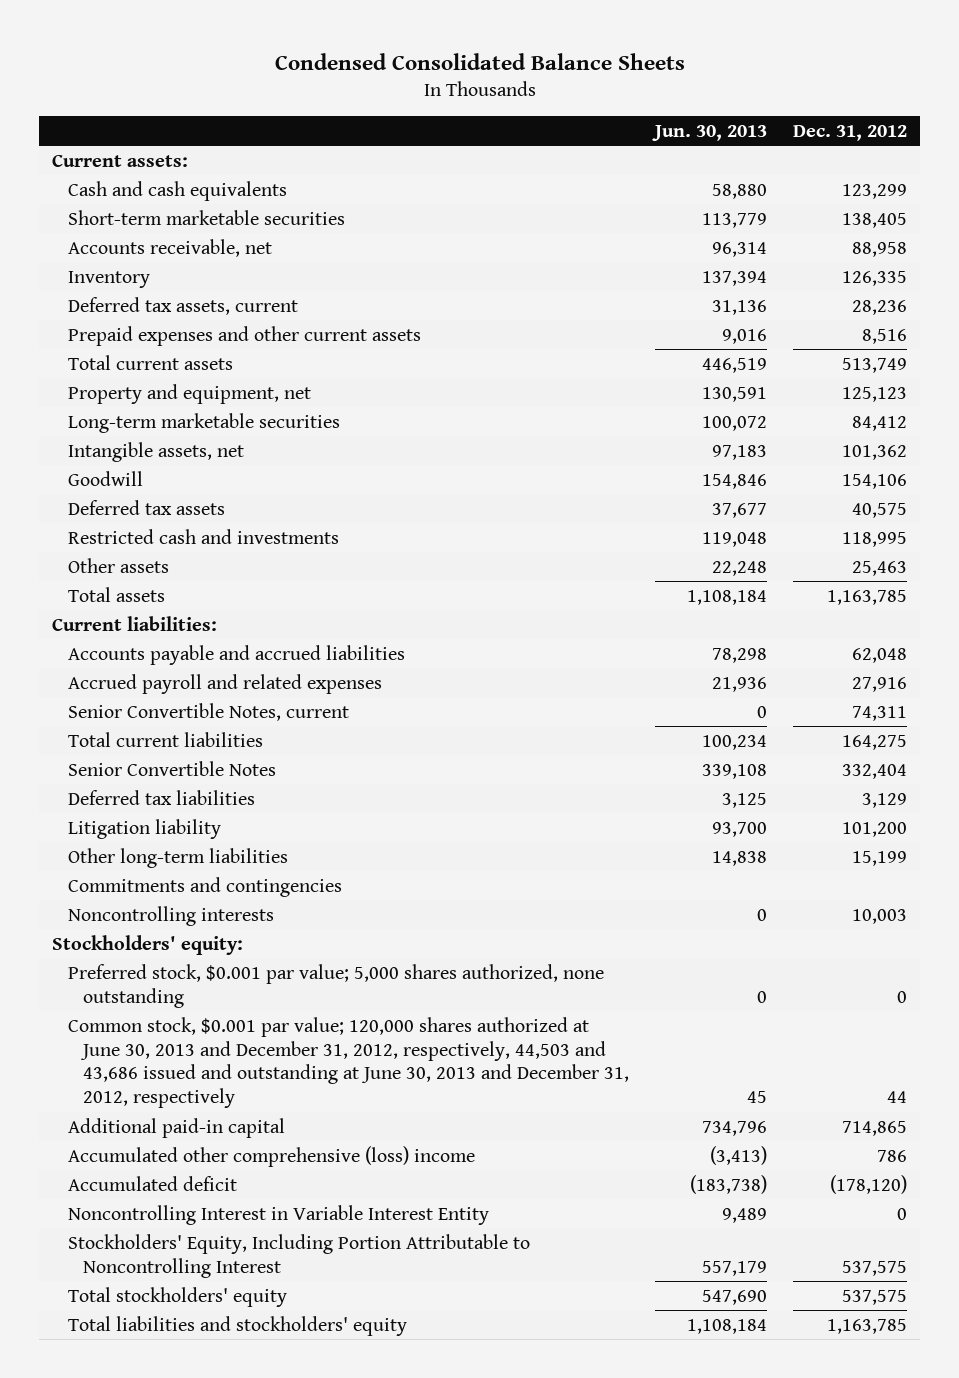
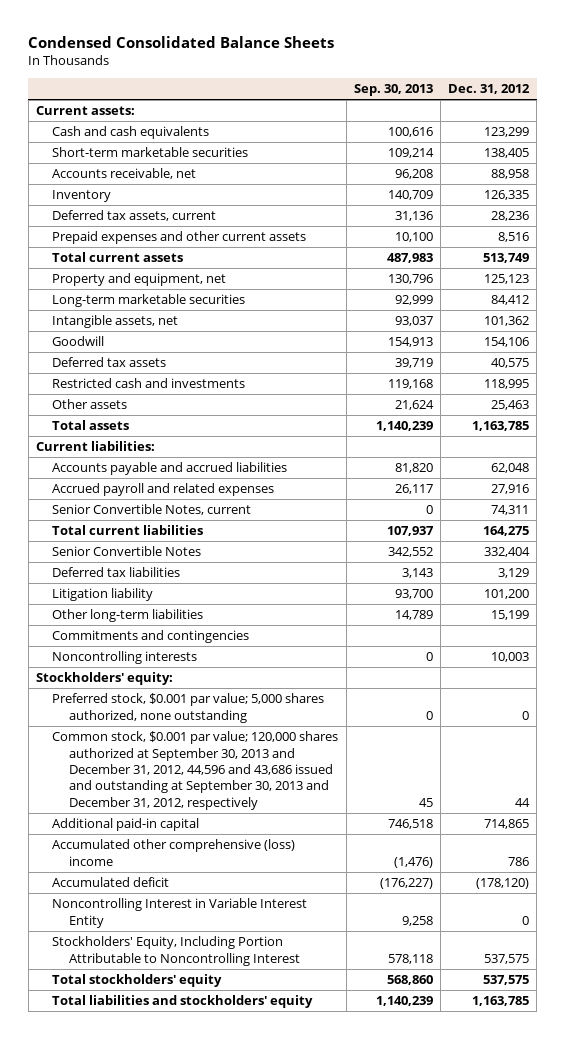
[652,124,768,141] Jun. 30, 2013 -> none
none -> [353,84,433,97] Sep. 30, 2013
[67,1016,630,1109] Common stock, $0.001 par value; 120,000 shares authorized at June 30, 2013 and December 31, 2012, respectively, 44,503 and 43,686 issued and outstanding at June 30, 2013 and December 31, 2012, respectively -> [52,731,339,810] Common stock, $0.001 par value; 120,000 shares authorized at September 30, 2013 and December 31, 2012, 44,596 and 43,686 issued and outstanding at September 30, 2013 and December 31, 2012, respectively

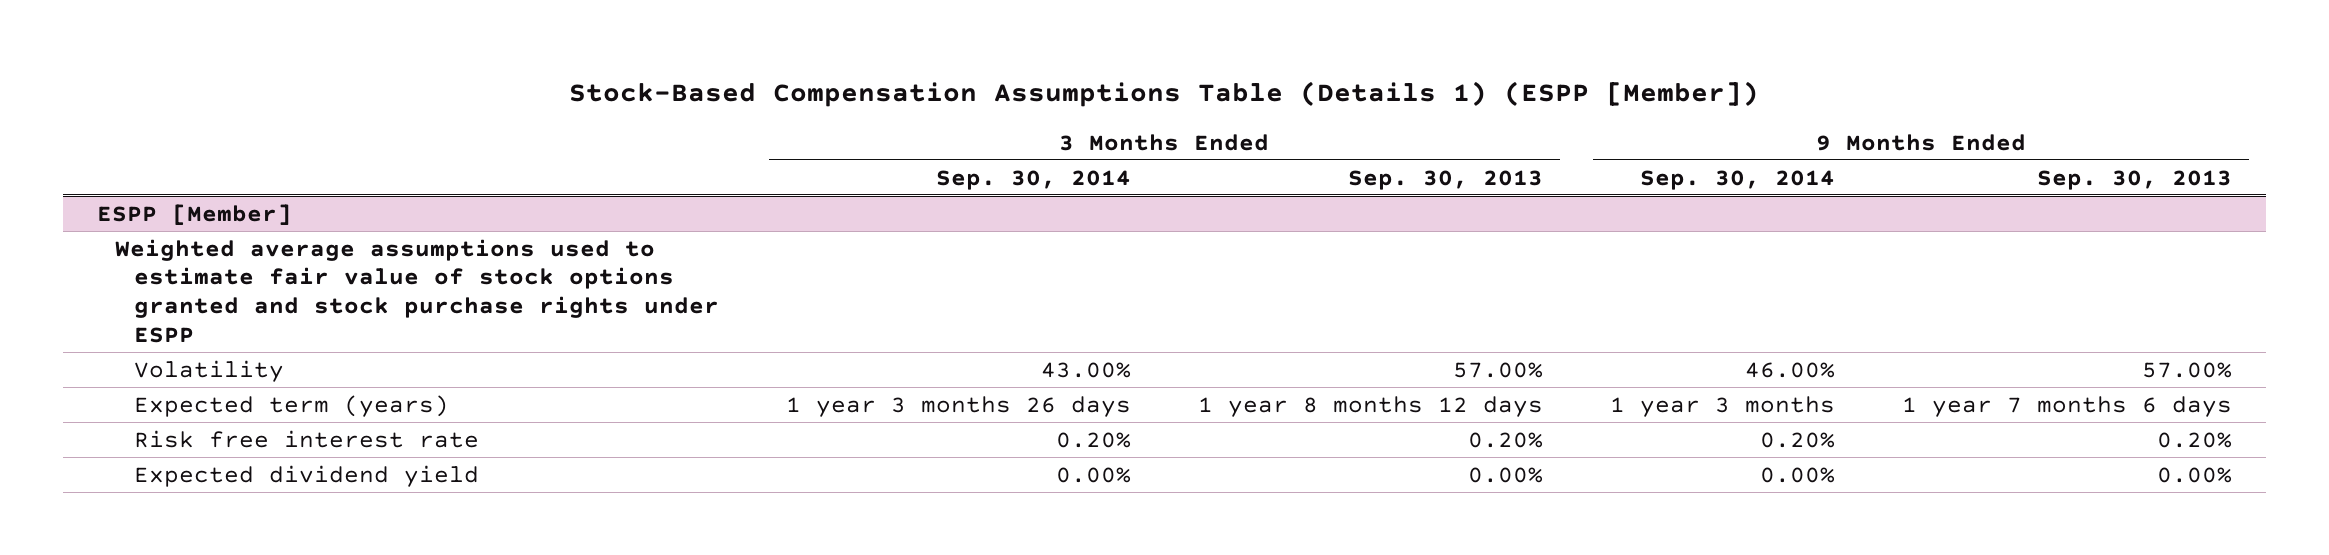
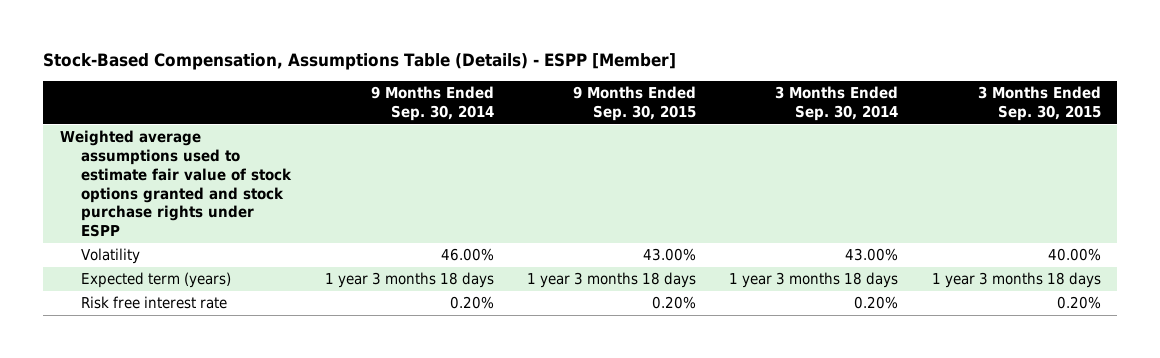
[569,80,1760,107] Stock-Based Compensation Assumptions Table (Details 1) (ESPP [Member]) -> [42,53,676,71] Stock-Based Compensation, Assumptions Table (Details) - ESPP [Member]
[1347,169,1543,190] Sep. 30, 2013 -> none
[2036,169,2232,190] Sep. 30, 2013 -> none
none -> [572,86,696,122] 9 Months Ended Sep. 30, 2015
none -> [977,86,1101,122] 3 Months Ended Sep. 30, 2015
[96,203,292,225] ESPP [Member] -> none
[785,395,1131,417] 1 year 3 months 26 days -> [729,272,899,289] 1 year 3 months 18 days
[1609,395,1835,417] 1 year 3 months -> [324,272,494,289] 1 year 3 months 18 days
[133,464,479,487] Expected dividend yield -> none

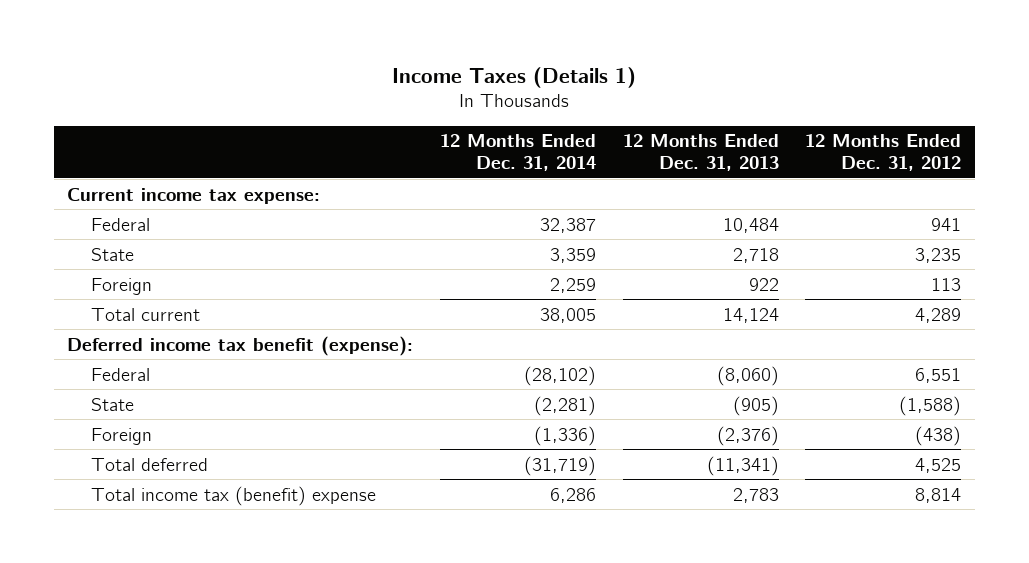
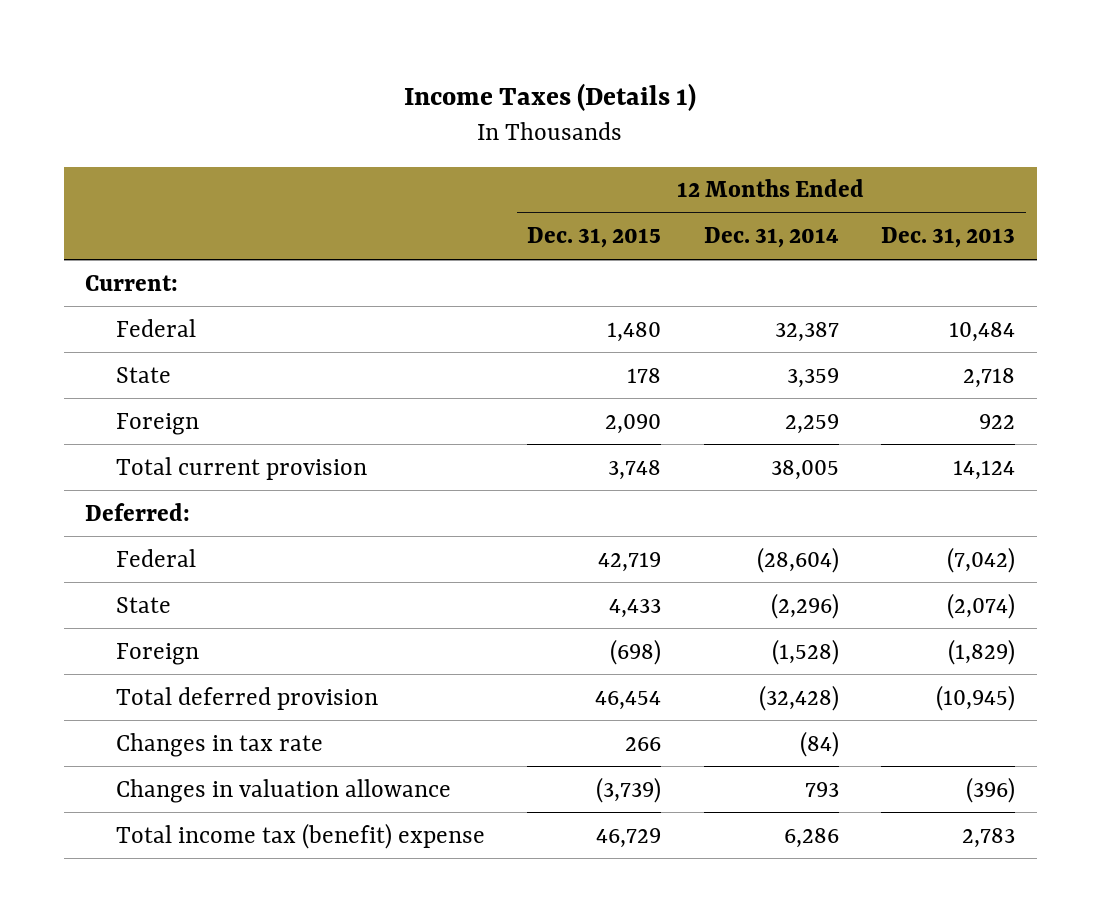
[805,134,962,171] 12 Months Ended Dec. 31, 2012 -> none
none -> [527,227,662,249] Dec. 31, 2015
[67,187,321,204] Current income tax expense: -> [85,274,179,291] Current:
[91,307,201,321] Total current -> [115,456,367,480] Total current provision
[67,335,414,356] Deferred income tax benefit (expense): -> [85,502,191,521] Deferred:
[524,365,597,386] (28,102) -> [756,546,839,573] (28,604)
[716,365,779,386] (8,060) -> [947,546,1016,573] (7,042)
[534,395,597,416] (2,281) -> [770,592,839,619] (2,296)
[732,395,779,416] (905) -> [947,592,1016,619] (2,074)
[534,425,597,446] (1,336) -> [771,638,839,665] (1,528)
[716,425,779,446] (2,376) -> [948,638,1016,665] (1,829)
[91,457,209,471] Total deferred -> [115,686,378,710] Total deferred provision
[524,455,597,476] (31,719) -> [758,684,839,711] (32,428)
[706,455,779,476] (11,341) -> [936,684,1016,711] (10,945)
none -> [115,732,323,757] Changes in tax rate
none -> [115,778,451,803] Changes in valuation allowance

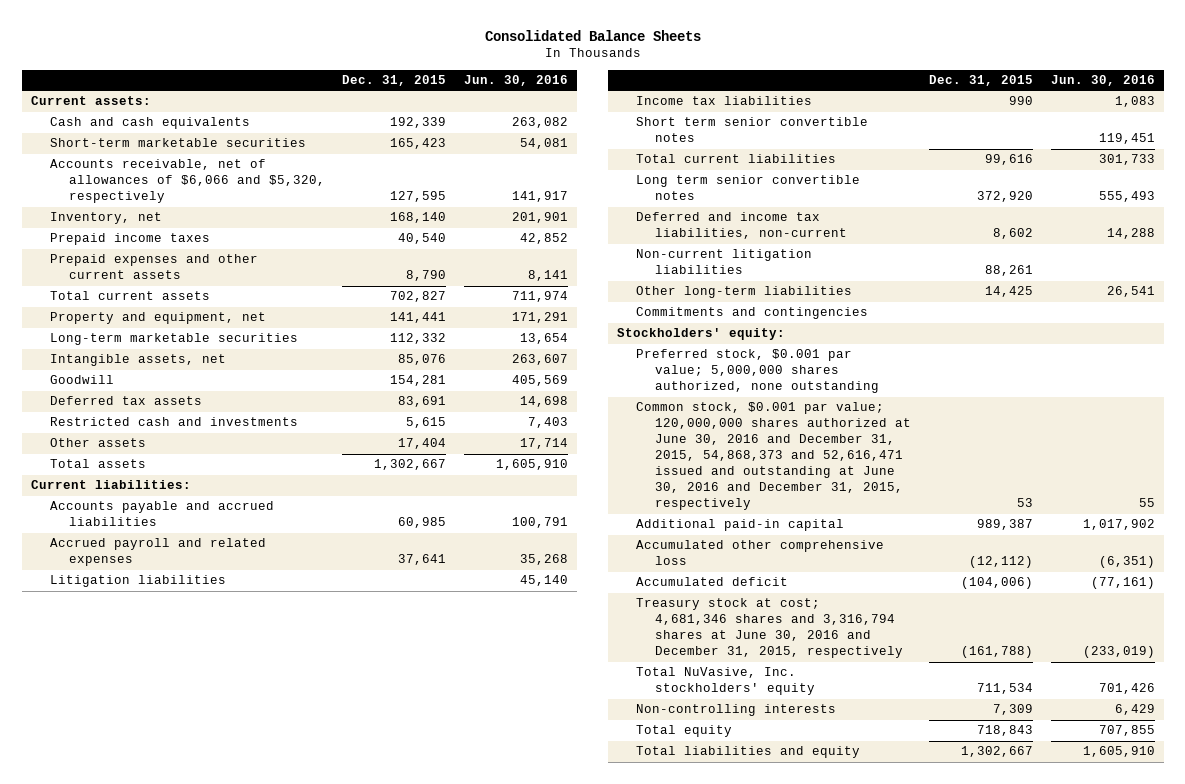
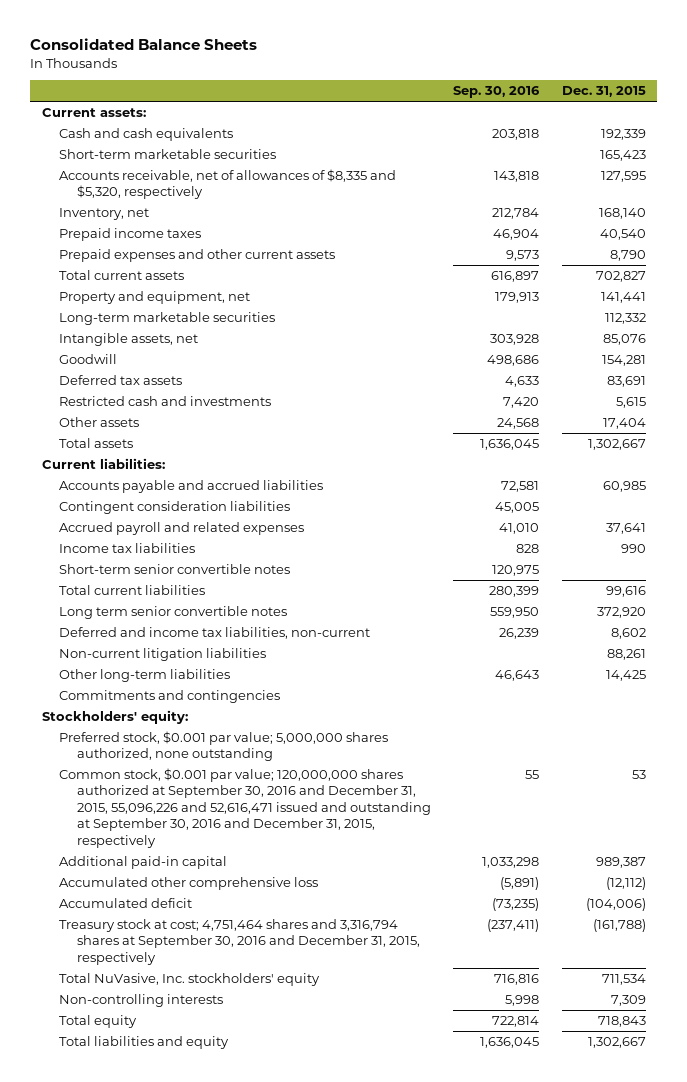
[464,75,569,87] Jun. 30, 2016 -> none
none -> [453,86,541,99] Sep. 30, 2016
[49,159,325,204] Accounts receivable, net of allowances of $6,066 and $5,320, respectively -> [59,169,397,200] Accounts receivable, net of allowances of $8,335 and $5,320, respectively
none -> [59,501,291,515] Contingent consideration liabilities
[49,575,226,588] Litigation liabilities -> none
[636,117,869,143] Short term senior convertible notes -> [59,564,291,575] Short-term senior convertible notes
[636,402,912,511] Common stock, $0.001 par value; 120,000,000 shares authorized at June 30, 2016 and December 31, 2015, 54,868,373 and 52,616,471 issued and outstanding at June 30, 2016 and December 31, 2015, respectively -> [59,768,431,848] Common stock, $0.001 par value; 120,000,000 shares authorized at September 30, 2016 and December 31, 2015, 55,096,226 and 52,616,471 issued and outstanding at September 30, 2016 and December 31, 2015, respectively
[636,598,904,659] Treasury stock at cost; 4,681,346 shares and 3,316,794 shares at June 30, 2016 and December 31, 2015, respectively -> [59,919,420,965] Treasury stock at cost; 4,751,464 shares and 3,316,794 shares at September 30, 2016 and December 31, 2015, respectively

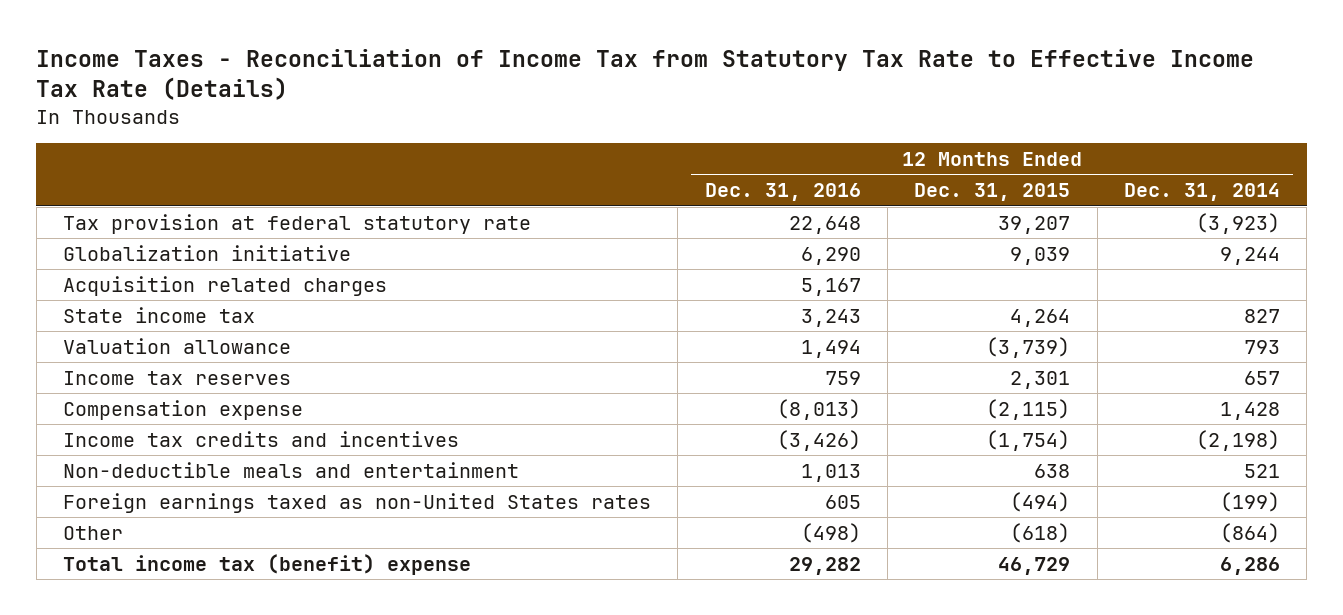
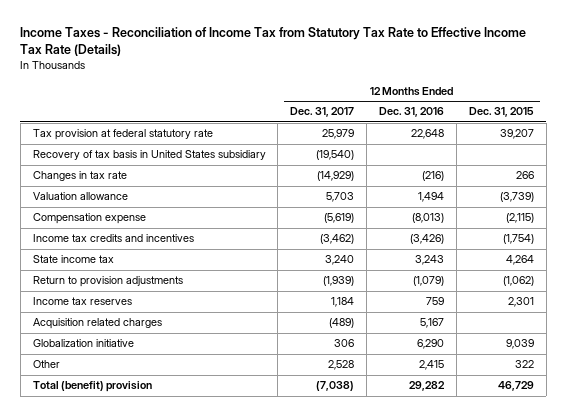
[1123,183,1280,202] Dec. 31, 2014 -> none
none -> [290,107,355,118] Dec. 31, 2017
none -> [32,150,266,161] Recovery of tax basis in United States subsidiary
none -> [32,171,127,182] Changes in tax rate
[62,461,519,478] Non-deductible meals and entertainment -> none
[62,492,651,513] Foreign earnings taxed as non-United States rates -> none
[62,306,255,323] State income tax -> [32,255,114,264] State income tax
none -> [32,276,183,288] Return to provision adjustments
[62,370,291,385] Income tax reserves -> [32,297,132,306] Income tax reserves
[62,275,387,296] Acquisition related charges -> [32,318,162,330] Acquisition related charges
[62,244,351,261] Globalization initiative -> [32,339,134,348] Globalization initiative
[800,522,861,543] (498) -> [419,360,445,371] 2,415
[1010,522,1071,543] (618) -> [514,360,534,369] 322
[62,553,471,575] Total income tax (benefit) expense -> [32,381,152,393] Total (benefit) provision

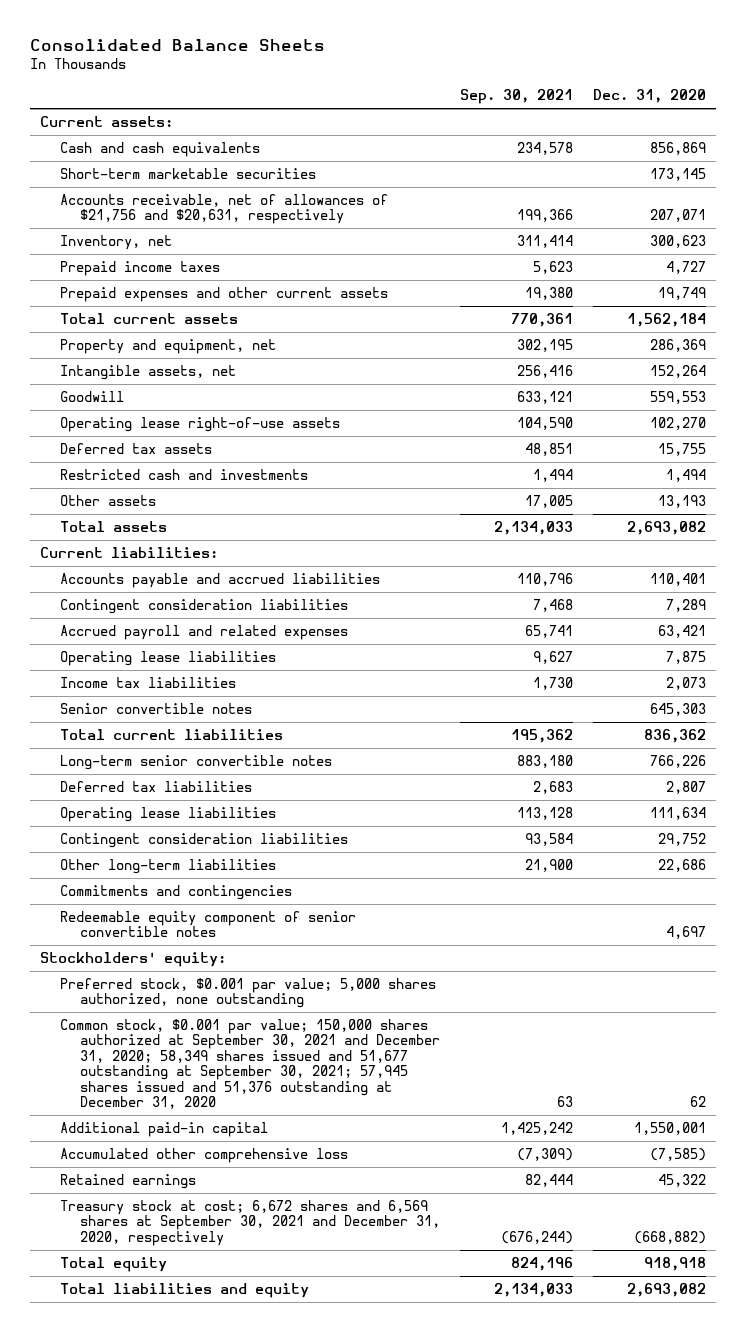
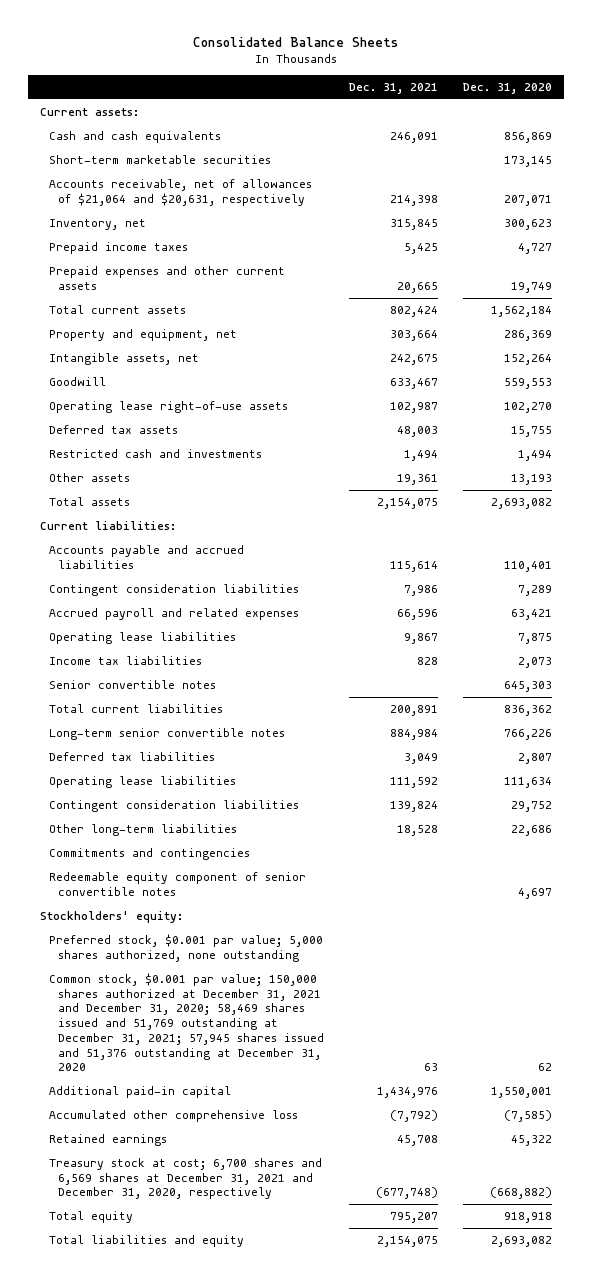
[459,89,573,105] Sep. 30, 2021 -> none
none -> [349,83,439,95] Dec. 31, 2021
[59,193,388,225] Accounts receivable, net of allowances of $21,756 and $20,631, respectively -> [49,179,313,206] Accounts receivable, net of allowances of $21,064 and $20,631, respectively
[59,1018,441,1110] Common stock, $0.001 par value; 150,000 shares authorized at September 30, 2021 and December 31, 2020; 58,349 shares issued and 51,677 outstanding at September 30, 2021; 57,945 shares issued and 51,376 outstanding at December 31, 2020 -> [49,973,325,1072] Common stock, $0.001 par value; 150,000 shares authorized at December 31, 2021 and December 31, 2020; 58,469 shares issued and 51,769 outstanding at December 31, 2021; 57,945 shares issued and 51,376 outstanding at December 31, 2020
[59,1199,441,1246] Treasury stock at cost; 6,672 shares and 6,569 shares at September 30, 2021 and December 31, 2020, respectively -> [49,1158,323,1200] Treasury stock at cost; 6,700 shares and 6,569 shares at December 31, 2021 and December 31, 2020, respectively

